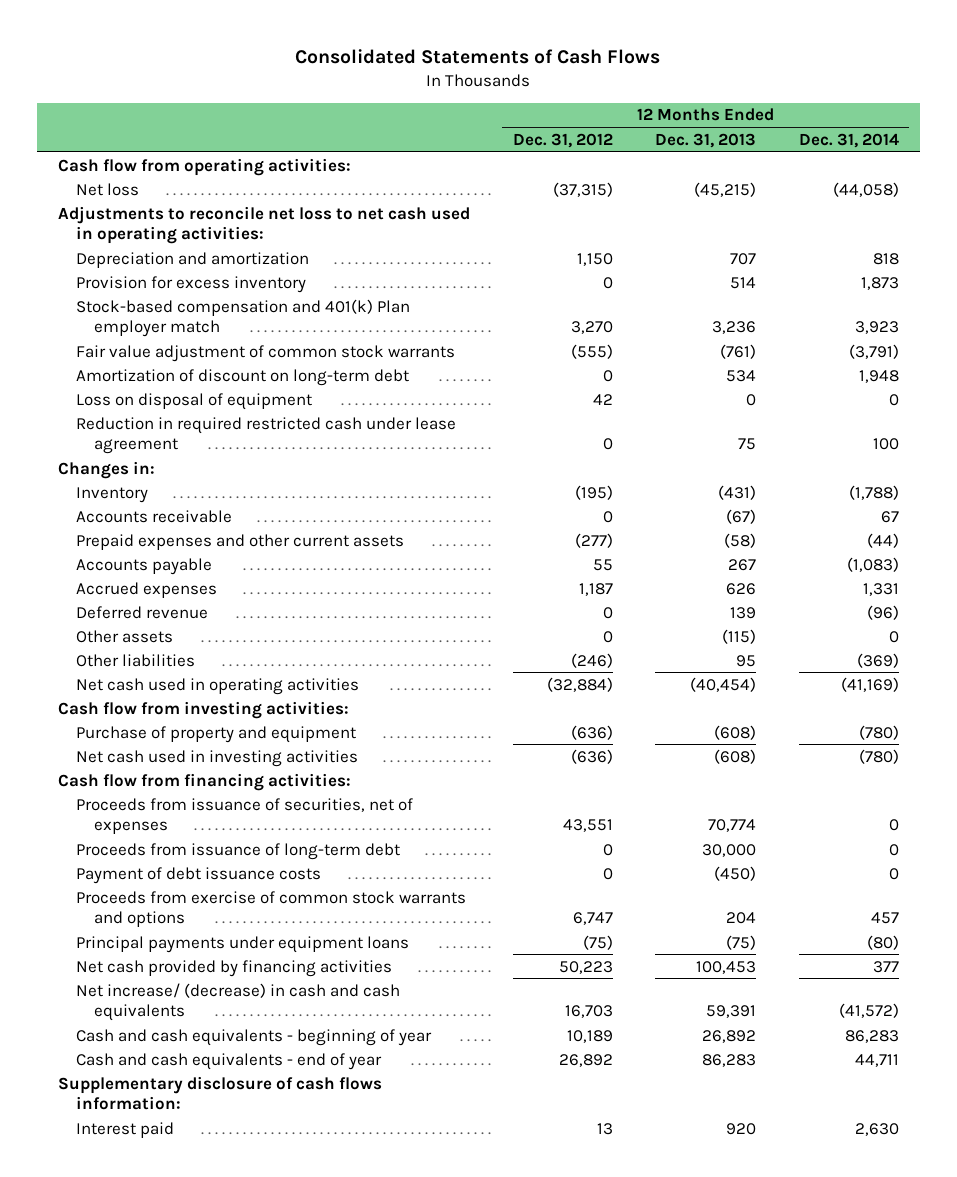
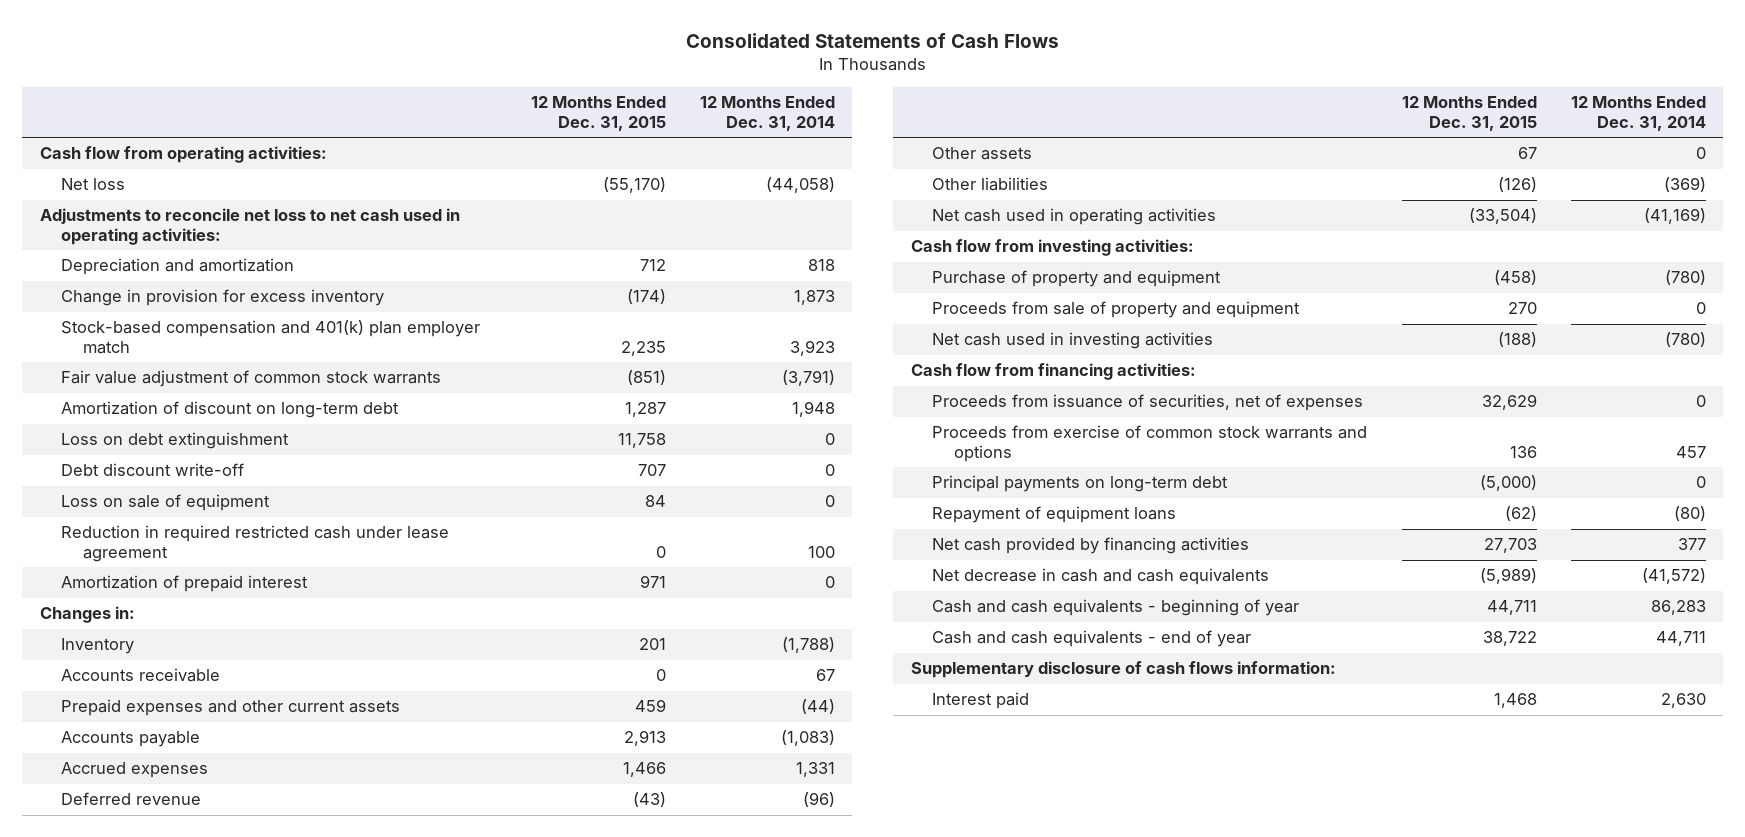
[512,132,613,148] Dec. 31, 2012 -> none
[655,132,757,148] Dec. 31, 2013 -> none
none -> [530,96,666,131] 12 Months Ended Dec. 31, 2015
[75,275,306,293] Provision for excess inventory -> [61,289,385,307] Change in provision for excess inventory
[75,298,410,337] Stock-based compensation and 401(k) Plan employer match -> [61,320,481,355] Stock-based compensation and 401(k) plan employer match
none -> [61,432,290,450] Loss on debt extinguishment
none -> [61,463,245,477] Debt discount write-off
[75,392,312,410] Loss on disposal of equipment -> [61,494,271,512] Loss on sale of equipment
none -> [61,575,309,593] Amortization of prepaid interest
none -> [932,301,1301,319] Proceeds from sale of property and equipment
[75,842,400,860] Proceeds from issuance of long-term debt -> none
[75,866,321,884] Payment of debt issuance costs -> none
none -> [932,475,1229,493] Principal payments on long-term debt
[75,935,409,953] Principal payments under equipment loans -> [932,506,1177,524] Repayment of equipment loans
[75,982,400,1021] Net increase/ (decrease) in cash and cash equivalents -> [932,568,1270,586] Net decrease in cash and cash equivalents

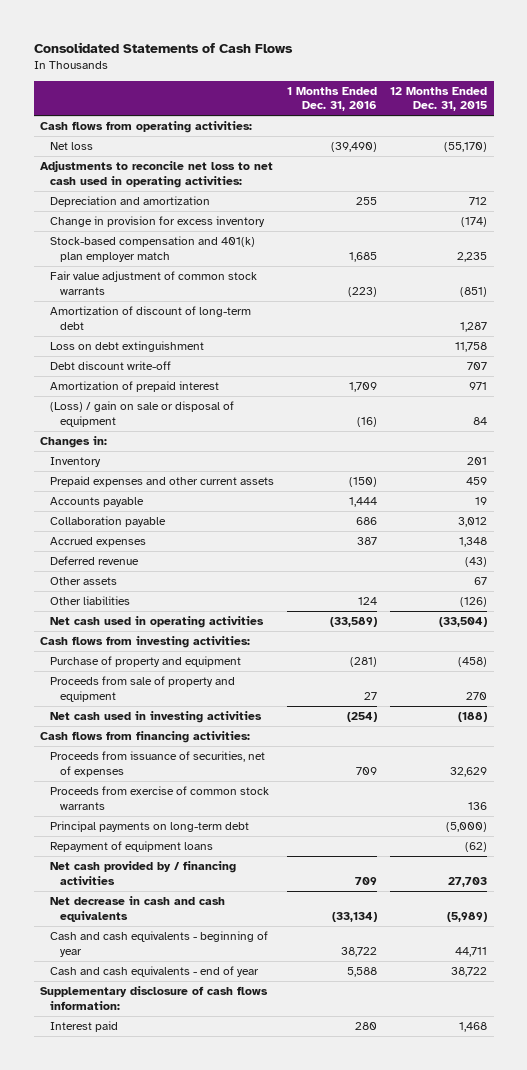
[699,96,835,131] 12 Months Ended Dec. 31, 2014 -> none
none -> [287,87,378,112] 1 Months Ended Dec. 31, 2016
[39,146,327,164] Cash flow from operating activities: -> [40,121,253,134] Cash flows from operating activities:
[61,401,400,419] Amortization of discount on long-term debt -> [50,306,252,330] Amortization of discount of long-term debt
[61,494,271,512] Loss on sale of equipment -> none
[61,525,450,563] Reduction in required restricted cash under lease agreement -> none
none -> [50,401,235,427] (Loss) / gain on sale or disposal of equipment
[61,668,221,683] Accounts receivable -> none
[623,730,666,747] 2,913 -> [475,497,488,506] 19
none -> [50,516,167,528] Collaboration payable
[622,762,666,778] 1,466 -> [459,537,488,548] 1,348
[910,239,1194,257] Cash flow from investing activities: -> [40,636,251,649] Cash flows from investing activities:
[910,363,1196,381] Cash flow from financing activities: -> [40,731,251,744] Cash flows from financing activities:
[932,425,1368,463] Proceeds from exercise of common stock warrants and options -> [50,786,270,810] Proceeds from exercise of common stock warrants
[932,537,1250,555] Net cash provided by financing activities -> [50,861,237,885] Net cash provided by / financing activities

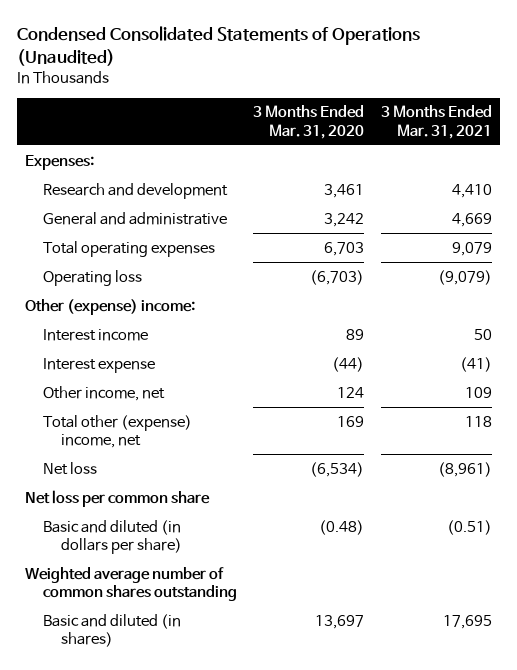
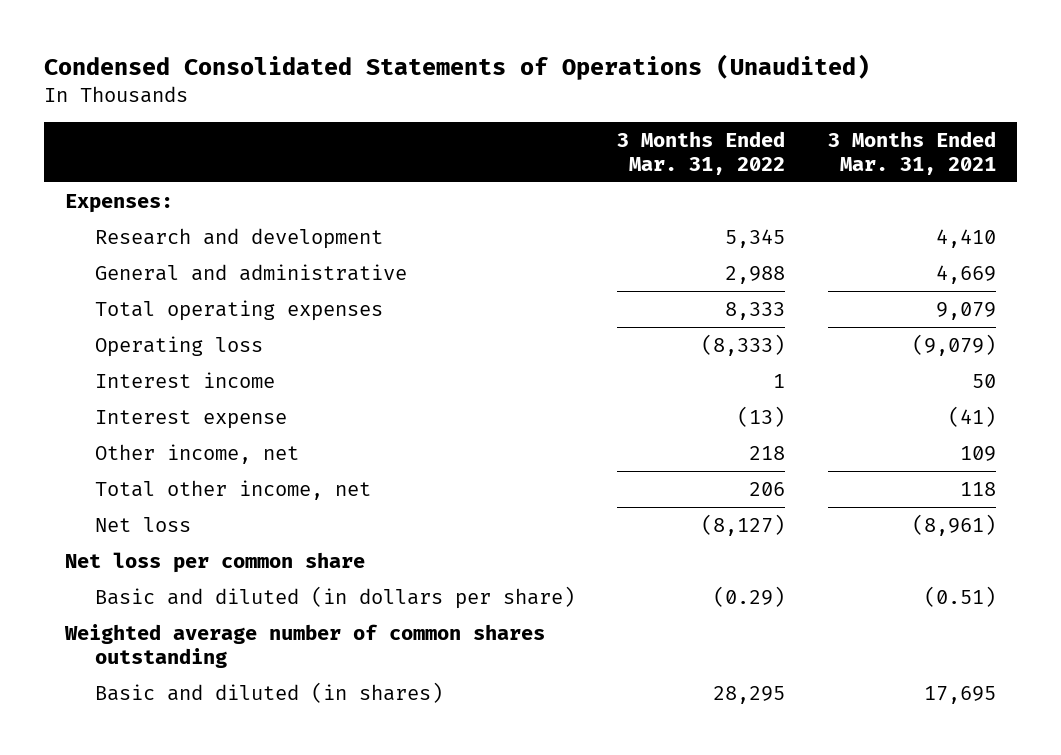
[253,105,365,140] 3 Months Ended Mar. 31, 2020 -> none
none -> [617,130,786,175] 3 Months Ended Mar. 31, 2022
[24,298,195,315] Other (expense) income: -> none
[43,414,193,449] Total other (expense) income, net -> [95,479,372,500] Total other income, net

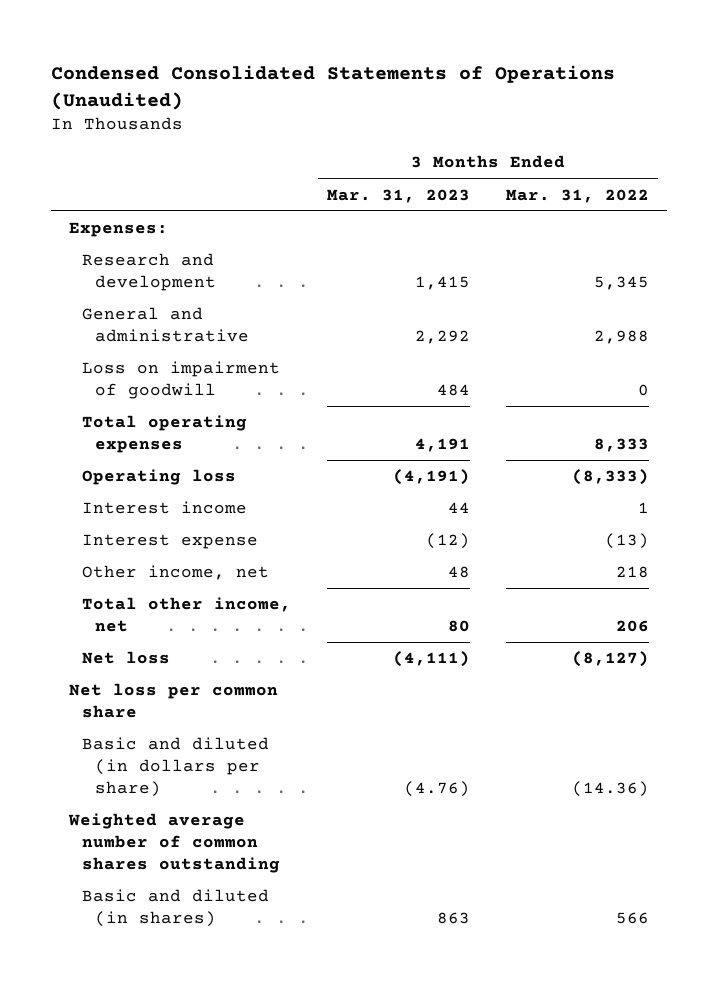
[827,130,996,175] 3 Months Ended Mar. 31, 2021 -> none
none -> [326,188,470,203] Mar. 31, 2023
none -> [82,361,281,400] Loss on impairment of goodwill
[713,585,786,607] (0.29) -> [571,781,649,798] (14.36)
[713,685,786,704] 28,295 -> [615,912,649,925] 566

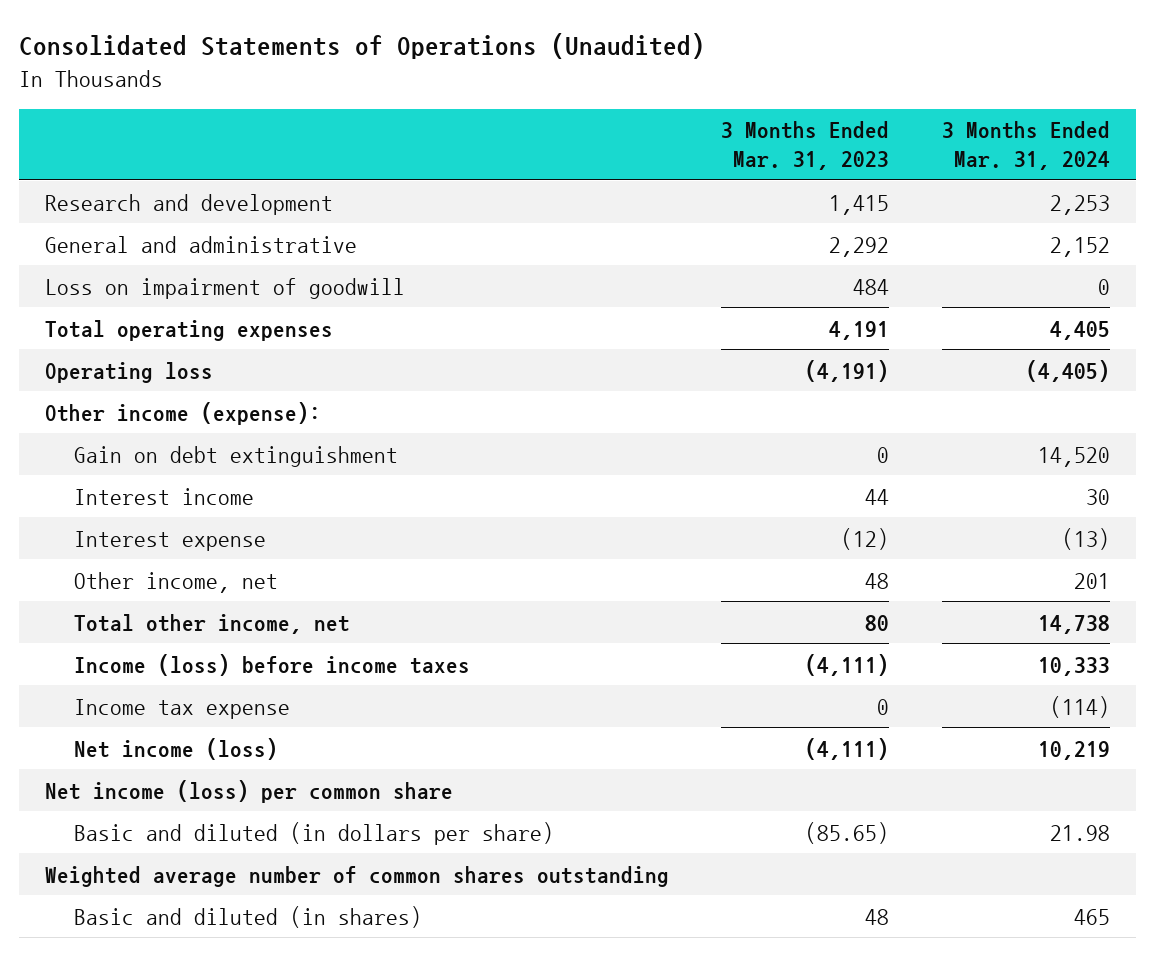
[51,64,616,110] Condensed Consolidated Statements of Operations (Unaudited) -> [18,33,705,60] Consolidated Statements of Operations (Unaudited)
[505,188,649,203] Mar. 31, 2022 -> none
none -> [941,121,1110,170] 3 Months Ended Mar. 31, 2024
[69,222,169,238] Expenses: -> none
none -> [44,401,321,425] Other income (expense):
none -> [74,445,399,467] Gain on debt extinguishment
none -> [74,653,471,676] Income (loss) before income taxes
none -> [74,698,291,719] Income tax expense
[82,651,171,665] Net loss -> [74,737,279,760] Net income (loss)
[69,683,279,719] Net loss per common share -> [44,779,453,803] Net income (loss) per common share
[403,781,470,798] (4.76) -> [805,821,890,844] (85.65)
[436,912,470,925] 863 -> [865,908,890,925] 48

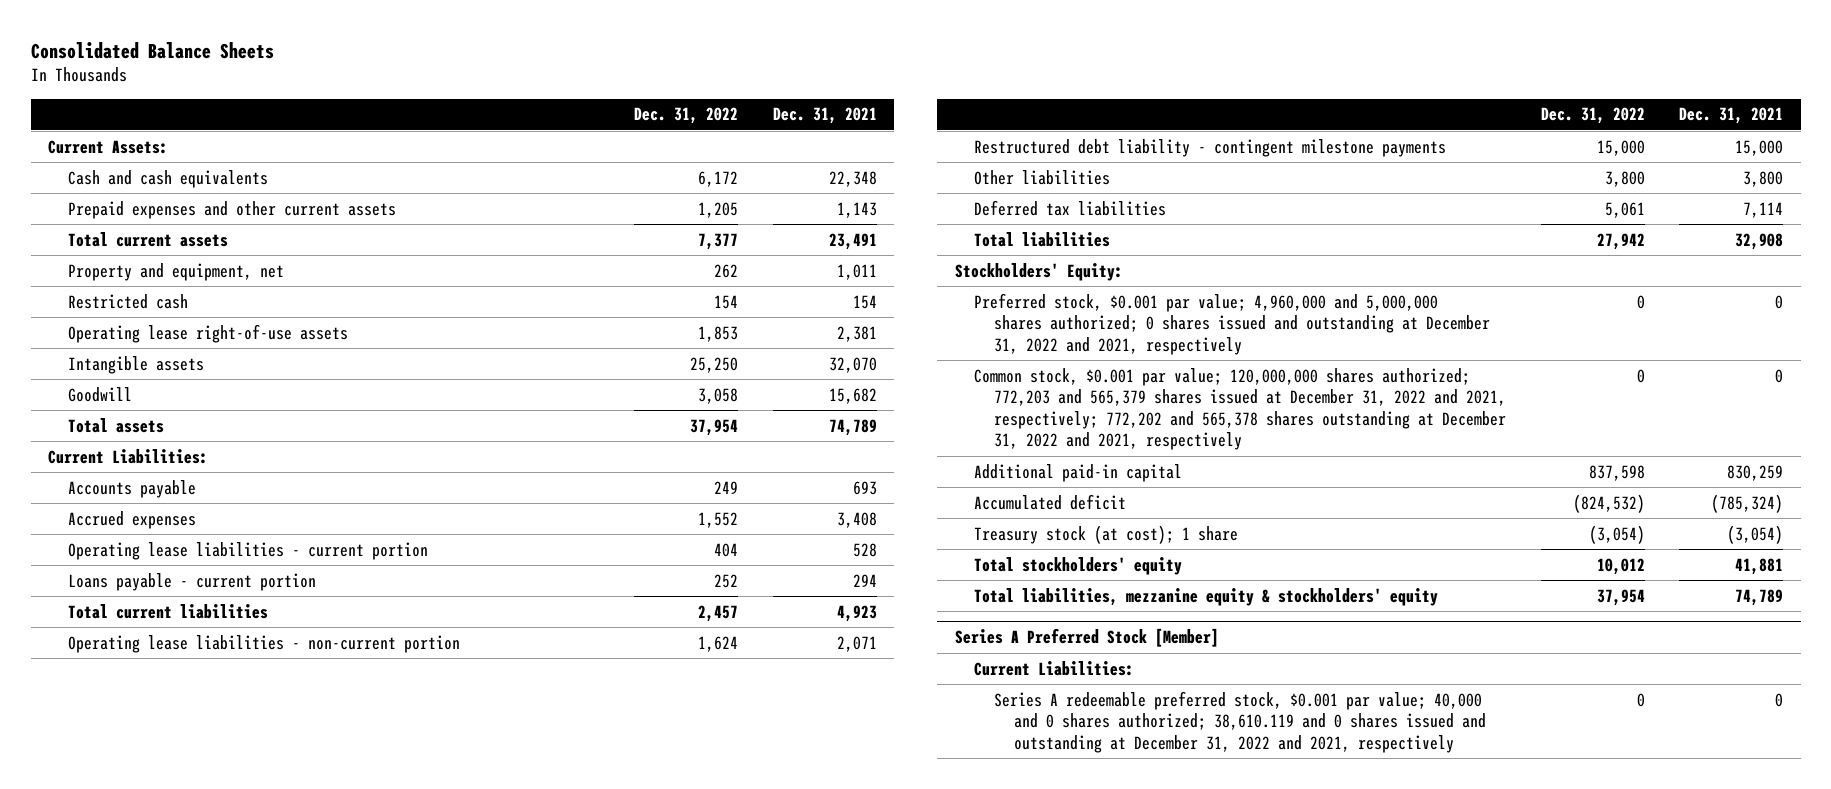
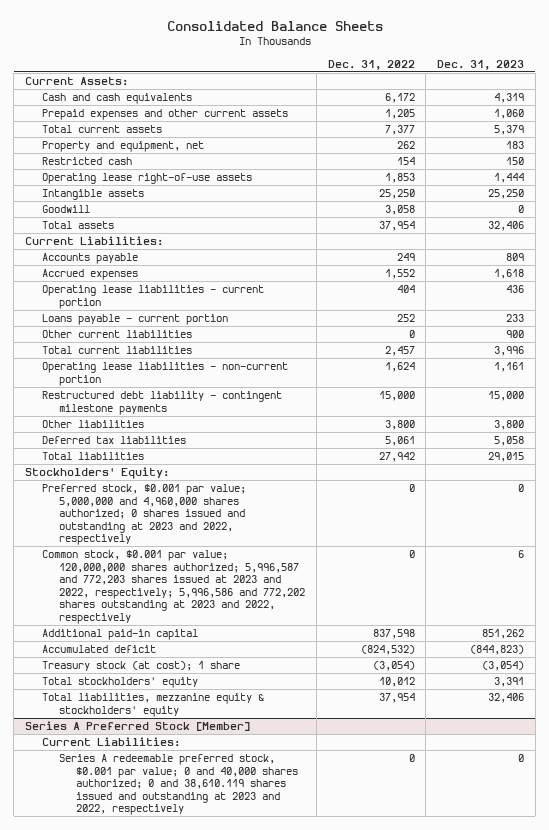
[772,107,877,125] Dec. 31, 2021 -> none
none -> [437,59,525,70] Dec. 31, 2023
none -> [42,330,193,339] Other current liabilities
[974,292,1491,355] Preferred stock, $0.001 par value; 4,960,000 and 5,000,000 shares authorized; 0 shares issued and outstanding at December 31, 2022 and 2021, respectively -> [42,484,247,546] Preferred stock, $0.001 par value; 5,000,000 and 4,960,000 shares authorized; 0 shares issued and outstanding at 2023 and 2022, respectively
[974,367,1507,450] Common stock, $0.001 par value; 120,000,000 shares authorized; 772,203 and 565,379 shares issued at December 31, 2022 and 2021, respectively; 772,202 and 565,378 shares outstanding at December 31, 2022 and 2021, respectively -> [42,550,306,624] Common stock, $0.001 par value; 120,000,000 shares authorized; 5,996,587 and 772,203 shares issued at 2023 and 2022, respectively; 5,996,586 and 772,202 shares outstanding at 2023 and 2022, respectively
[994,690,1486,753] Series A redeemable preferred stock, $0.001 par value; 40,000 and 0 shares authorized; 38,610.119 and 0 shares issued and outstanding at December 31, 2022 and 2021, respectively -> [59,754,299,816] Series A redeemable preferred stock, $0.001 par value; 0 and 40,000 shares authorized; 0 and 38,610.119 shares issued and outstanding at 2023 and 2022, respectively

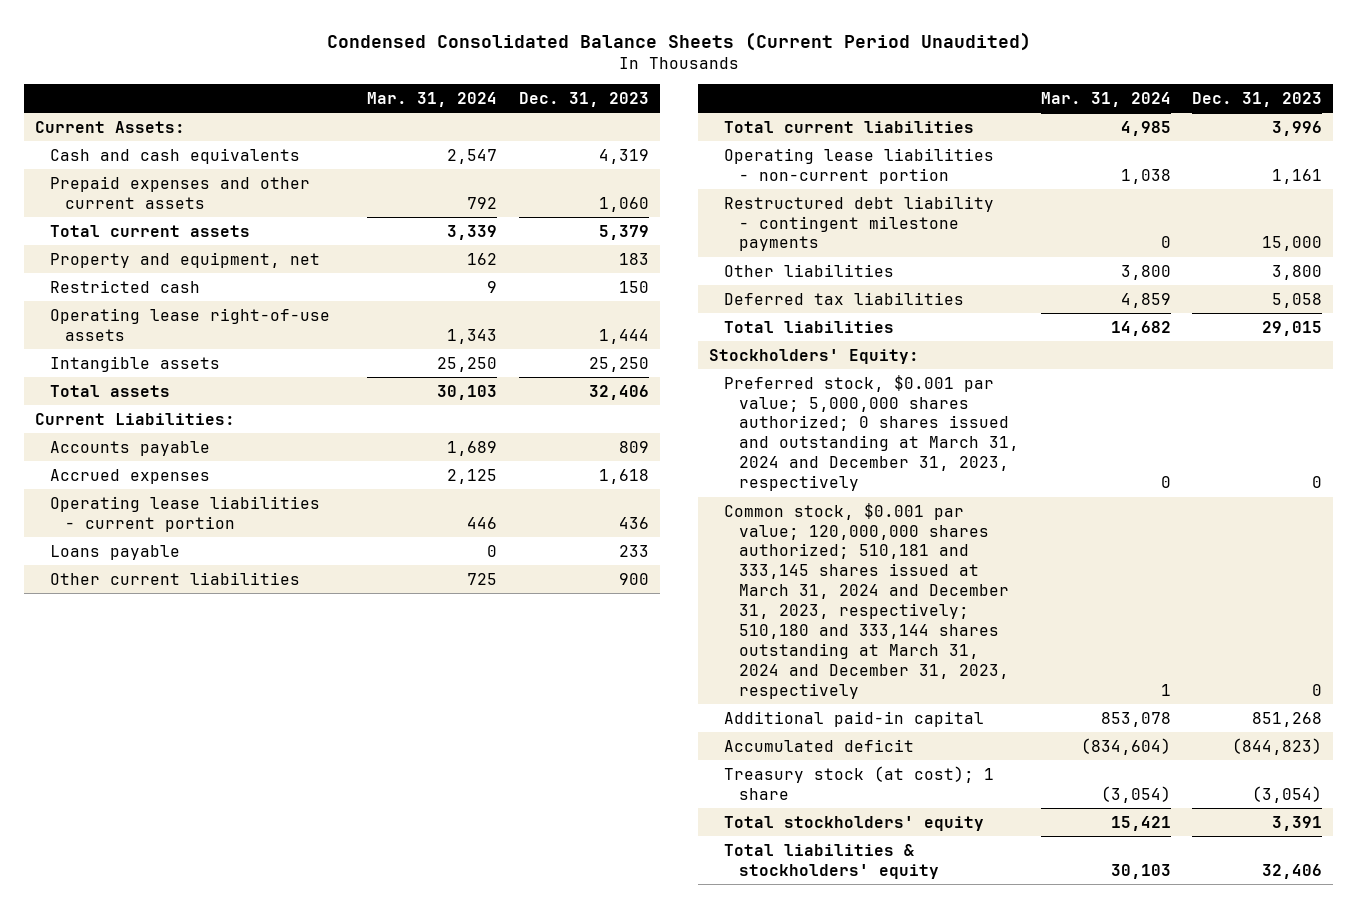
[166,20,383,31] Consolidated Balance Sheets -> [326,32,1031,52] Condensed Consolidated Balance Sheets (Current Period Unaudited)
[327,59,415,70] Dec. 31, 2022 -> none
none -> [366,91,497,107] Mar. 31, 2024
[42,205,91,214] Goodwill -> none
[42,314,229,326] Loans payable - current portion -> [50,544,181,560] Loans payable
[42,484,247,546] Preferred stock, $0.001 par value; 5,000,000 and 4,960,000 shares authorized; 0 shares issued and outstanding at 2023 and 2022, respectively -> [723,374,1019,492] Preferred stock, $0.001 par value; 5,000,000 shares authorized; 0 shares issued and outstanding at March 31, 2024 and December 31, 2023, respectively
[42,550,306,624] Common stock, $0.001 par value; 120,000,000 shares authorized; 5,996,587 and 772,203 shares issued at 2023 and 2022, respectively; 5,996,586 and 772,202 shares outstanding at 2023 and 2022, respectively -> [723,502,1009,699] Common stock, $0.001 par value; 120,000,000 shares authorized; 510,181 and 333,145 shares issued at March 31, 2024 and December 31, 2023, respectively; 510,180 and 333,144 shares outstanding at March 31, 2024 and December 31, 2023, respectively
[518,550,525,559] 6 -> [1312,683,1323,696] 0
[482,629,525,640] 851,262 -> [1252,711,1323,727] 851,268
[25,721,251,732] Series A Preferred Stock [Member] -> none
[42,737,181,748] Current Liabilities: -> none
[59,754,299,816] Series A redeemable preferred stock, $0.001 par value; 0 and 40,000 shares authorized; 0 and 38,610.119 shares issued and outstanding at 2023 and 2022, respectively -> none
[42,693,265,717] Total liabilities, mezzanine equity & stockholders' equity -> [723,843,939,879] Total liabilities & stockholders' equity

